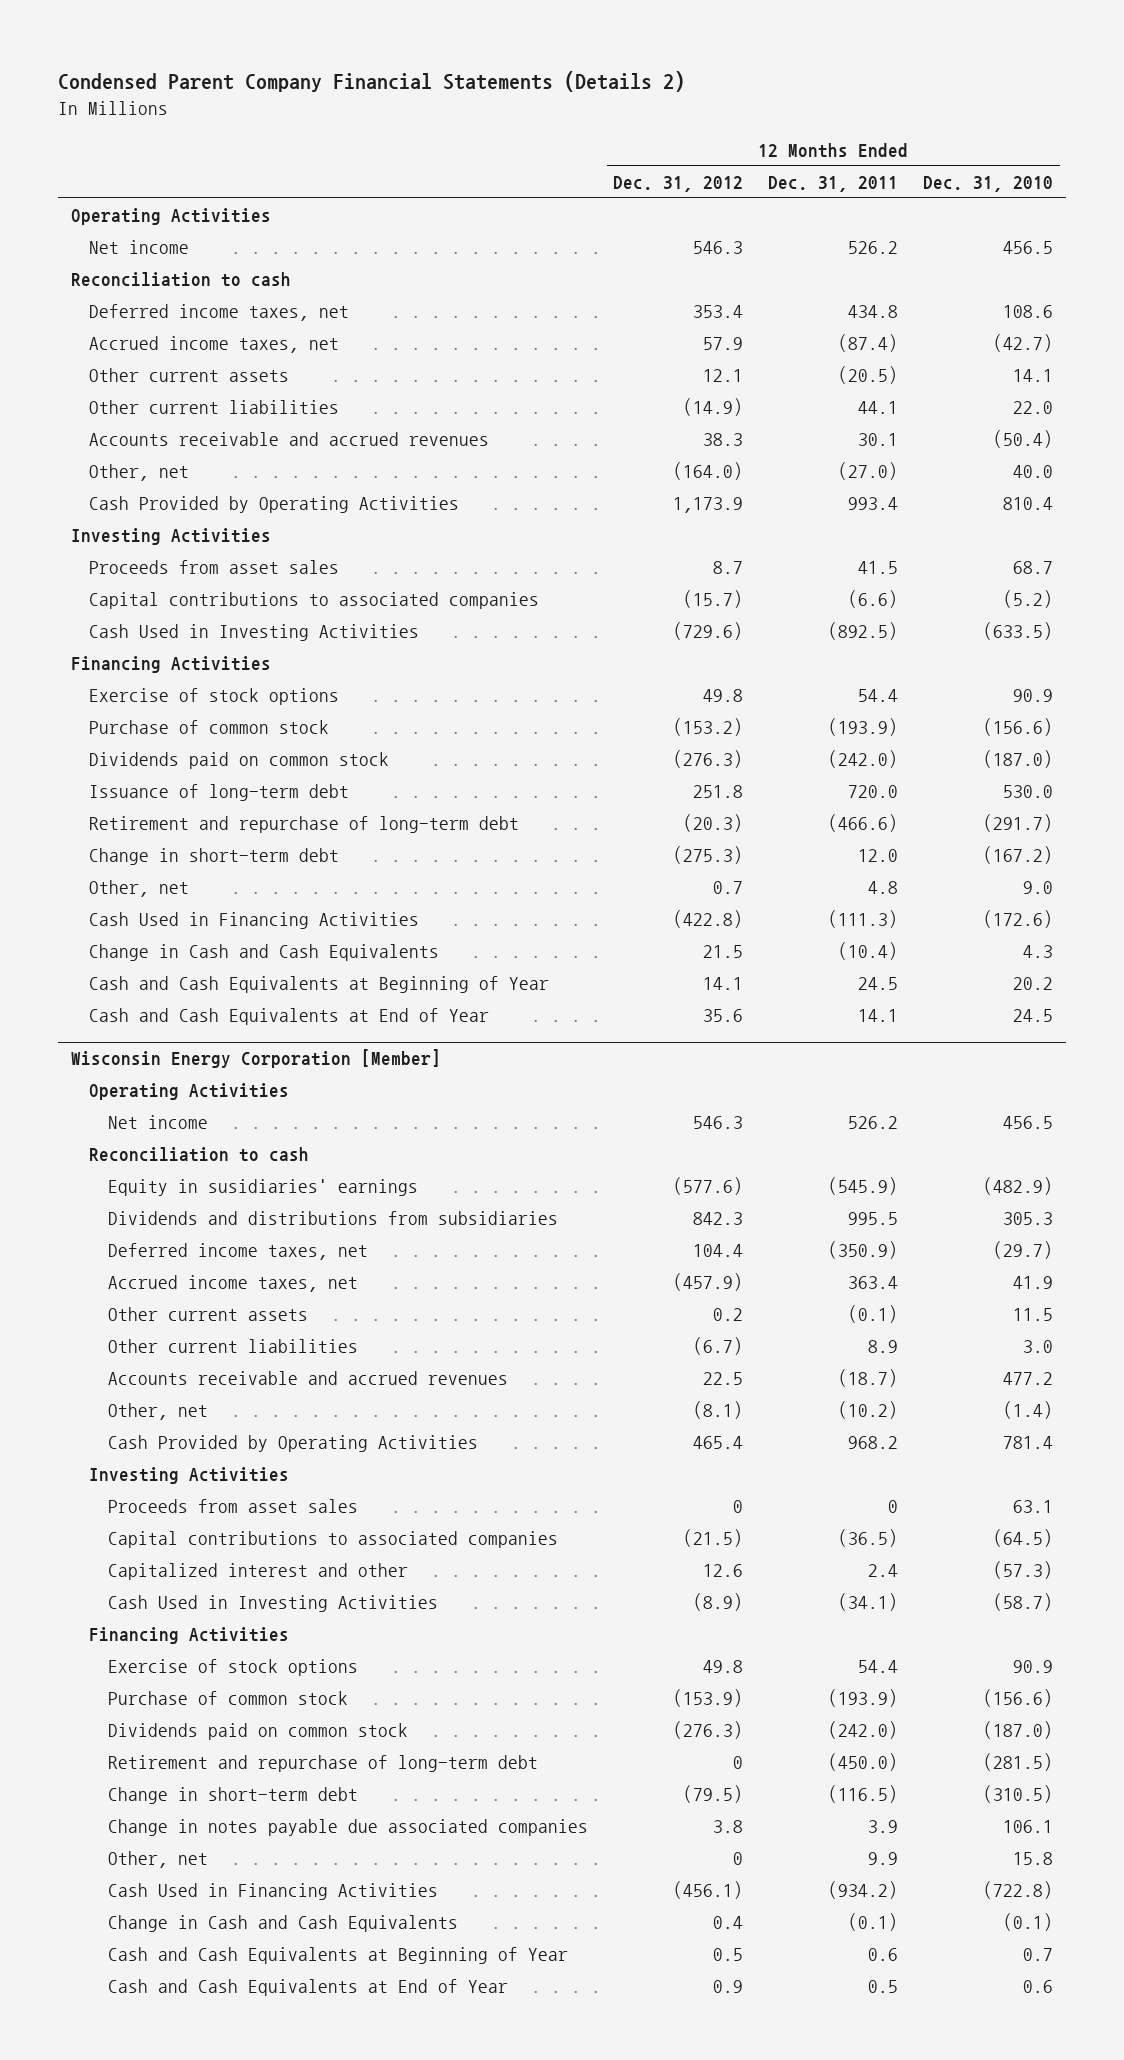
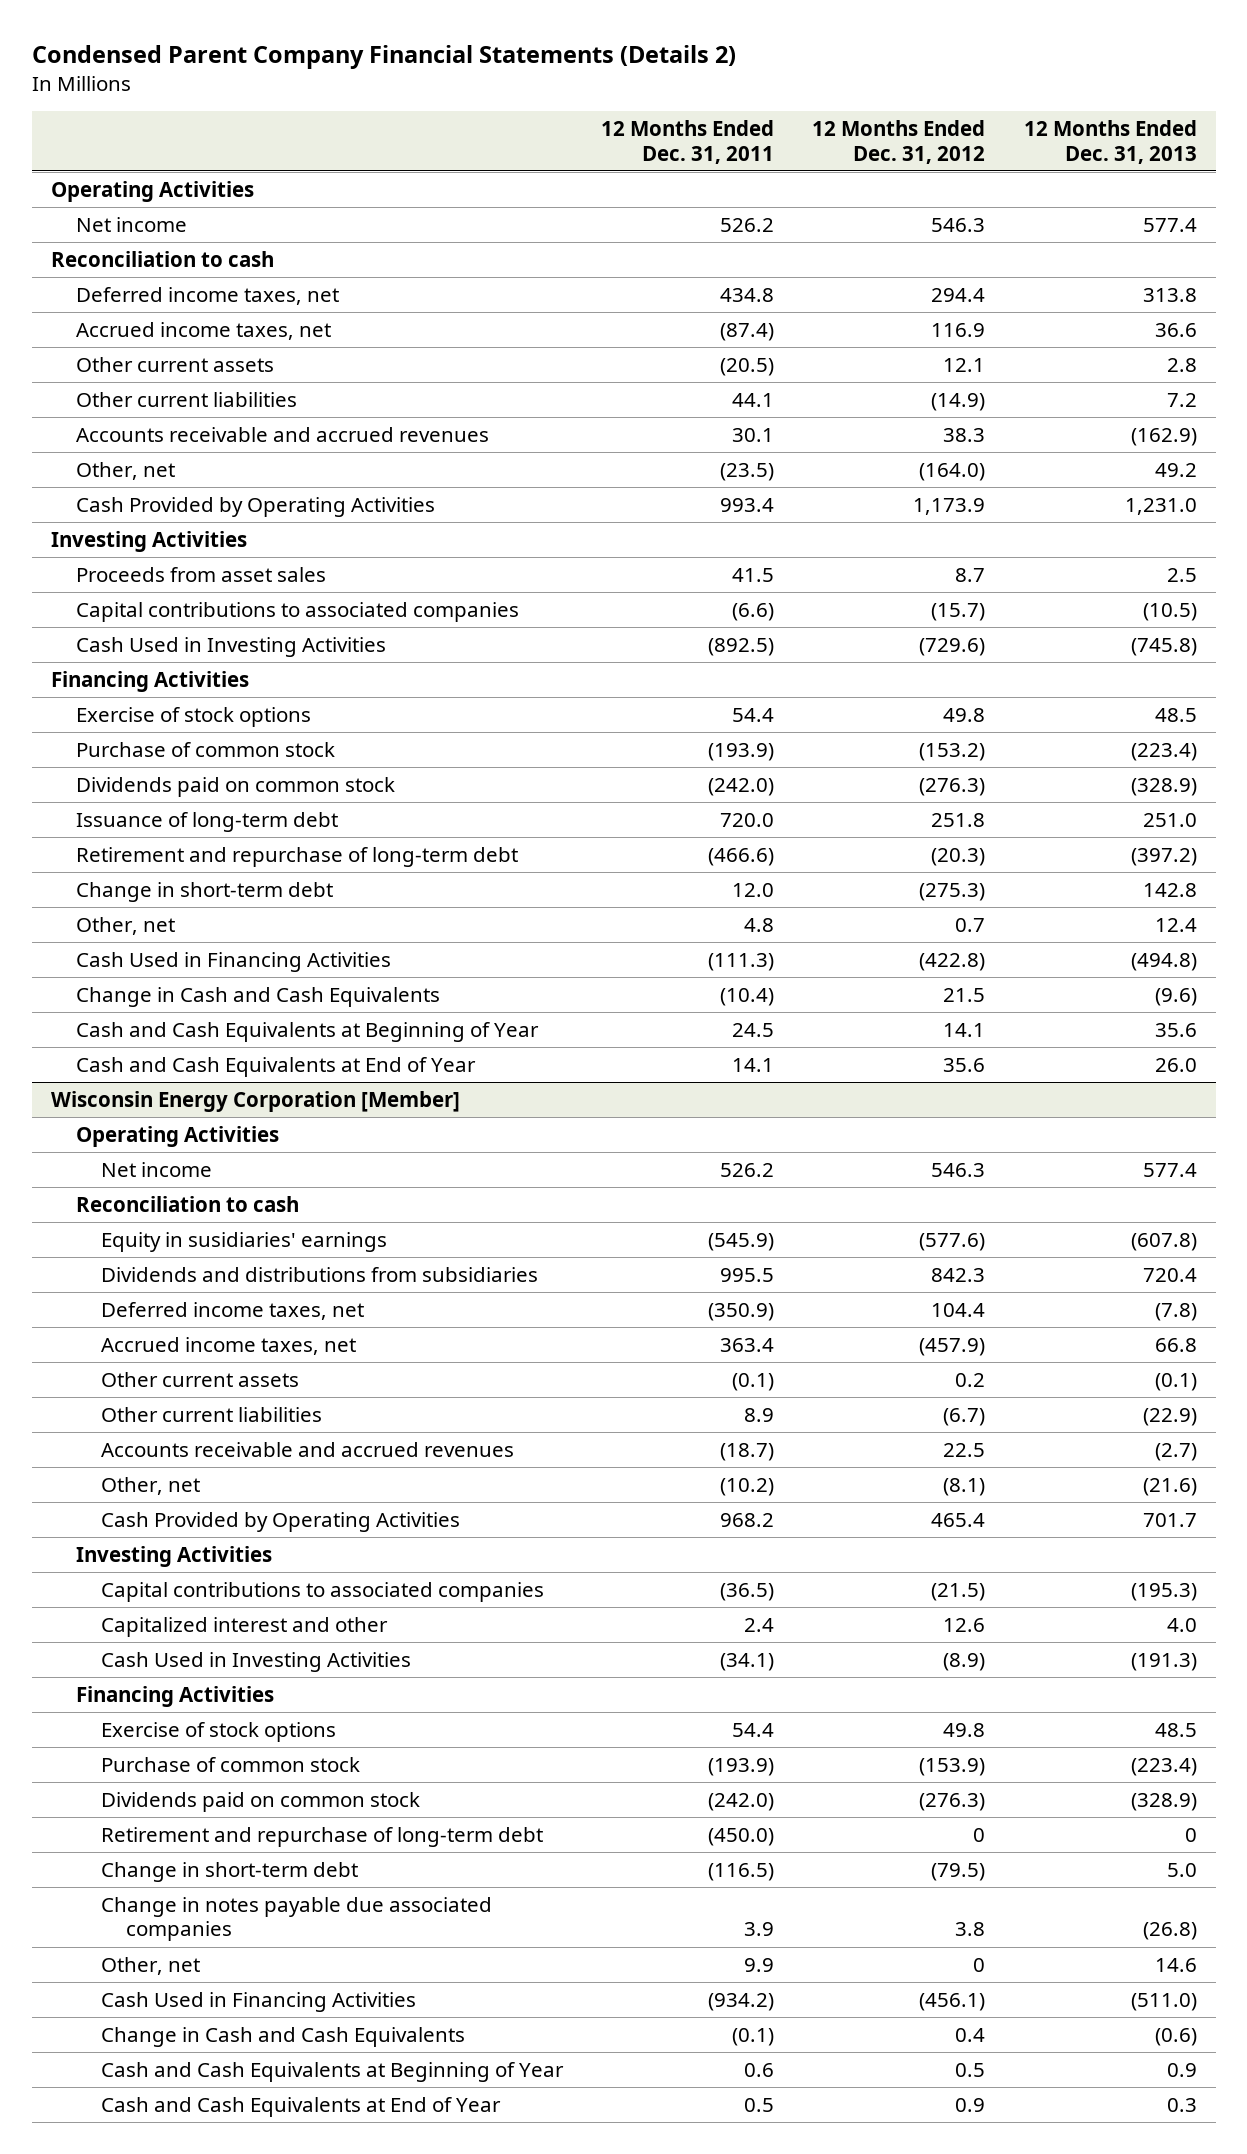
[923,175,1054,192] Dec. 31, 2010 -> none
none -> [1023,120,1197,164] 12 Months Ended Dec. 31, 2013
[693,305,744,319] 353.4 -> [931,287,986,302] 294.4
[703,337,744,351] 57.9 -> [931,322,986,337] 116.9
[838,462,899,481] (27.0) -> [719,462,774,481] (23.5)
[107,1499,358,1514] Proceeds from asset sales -> none

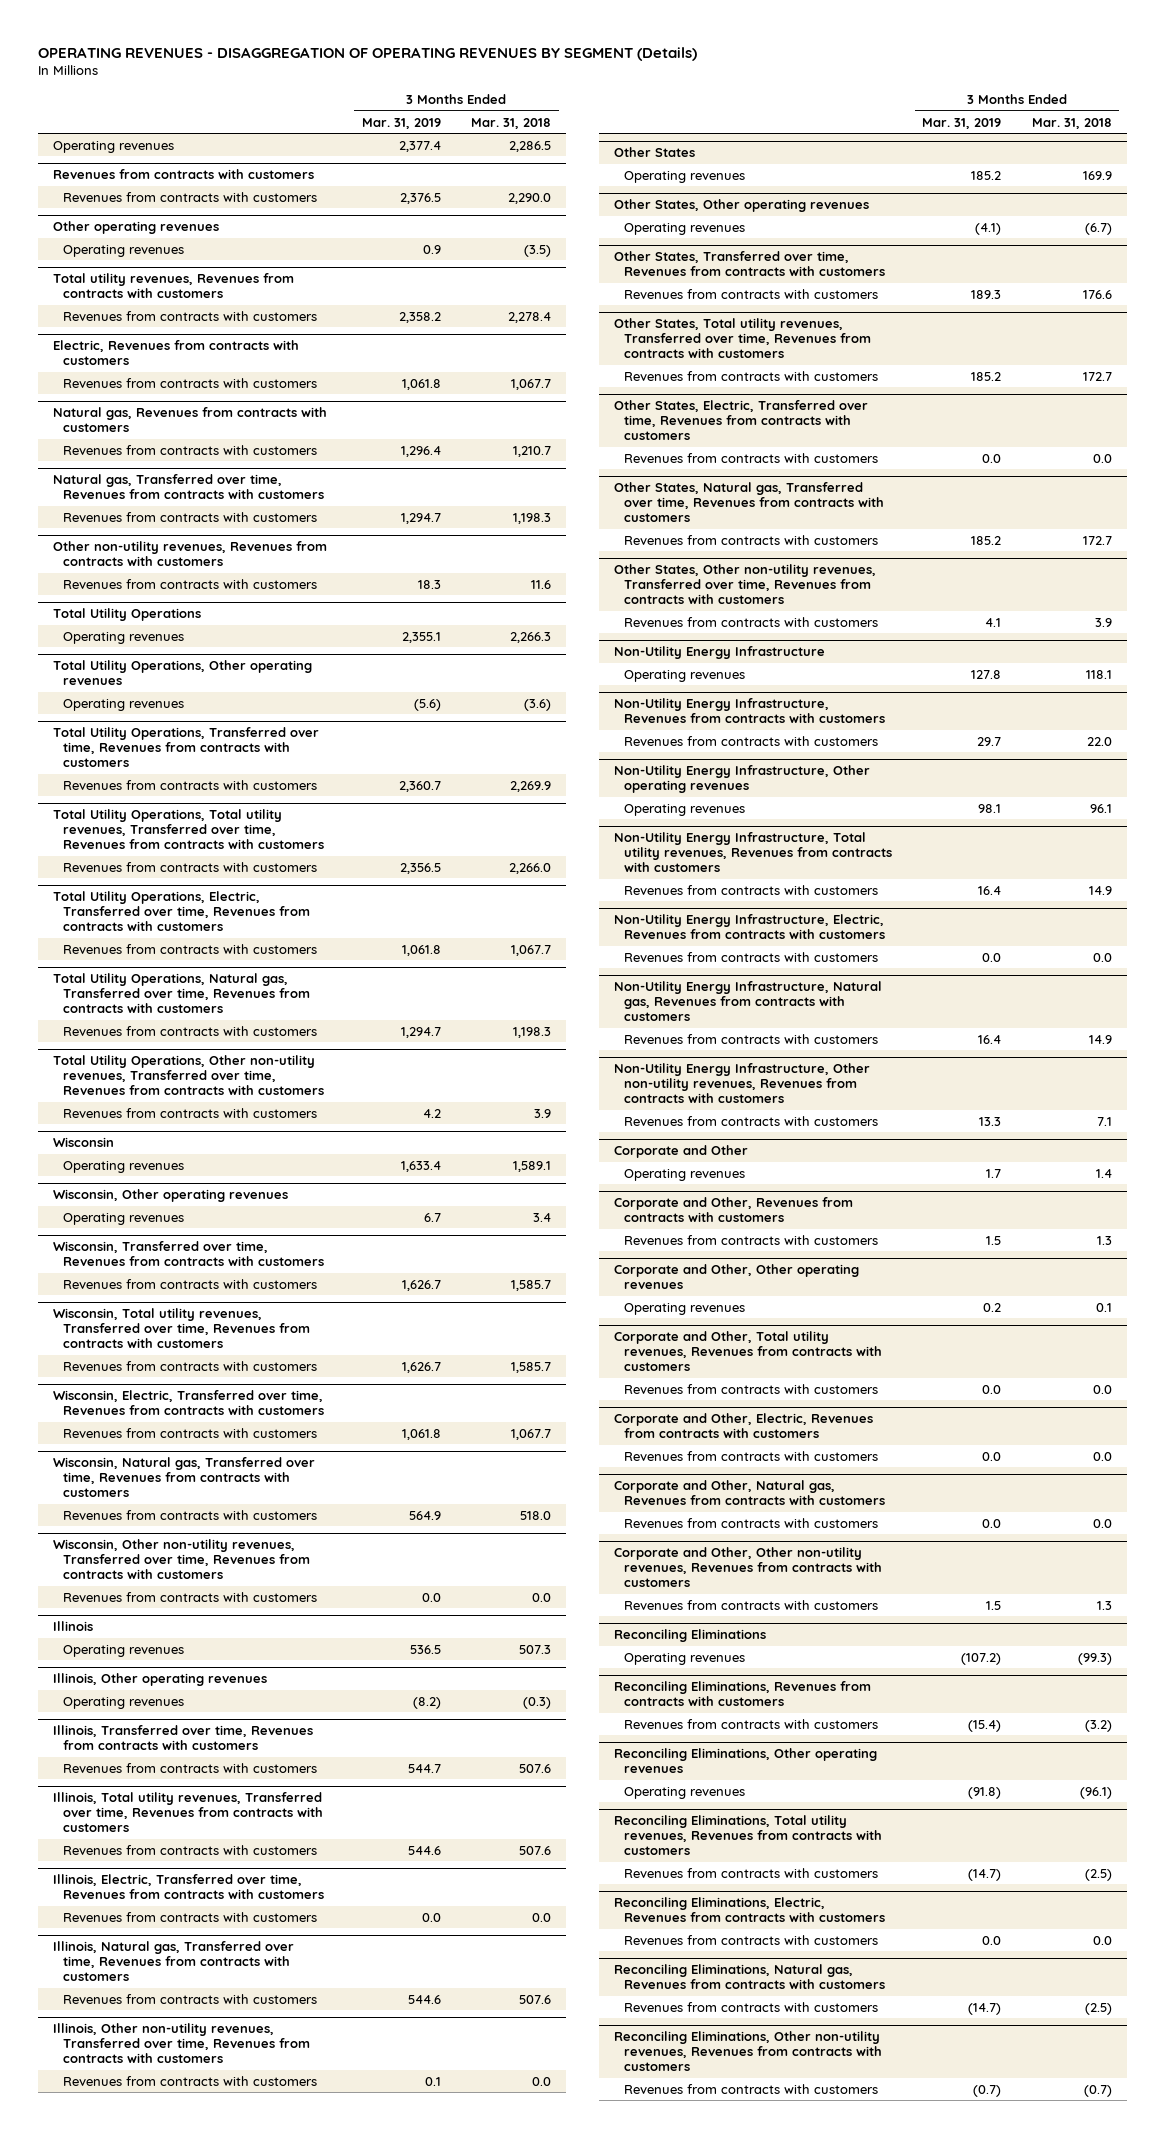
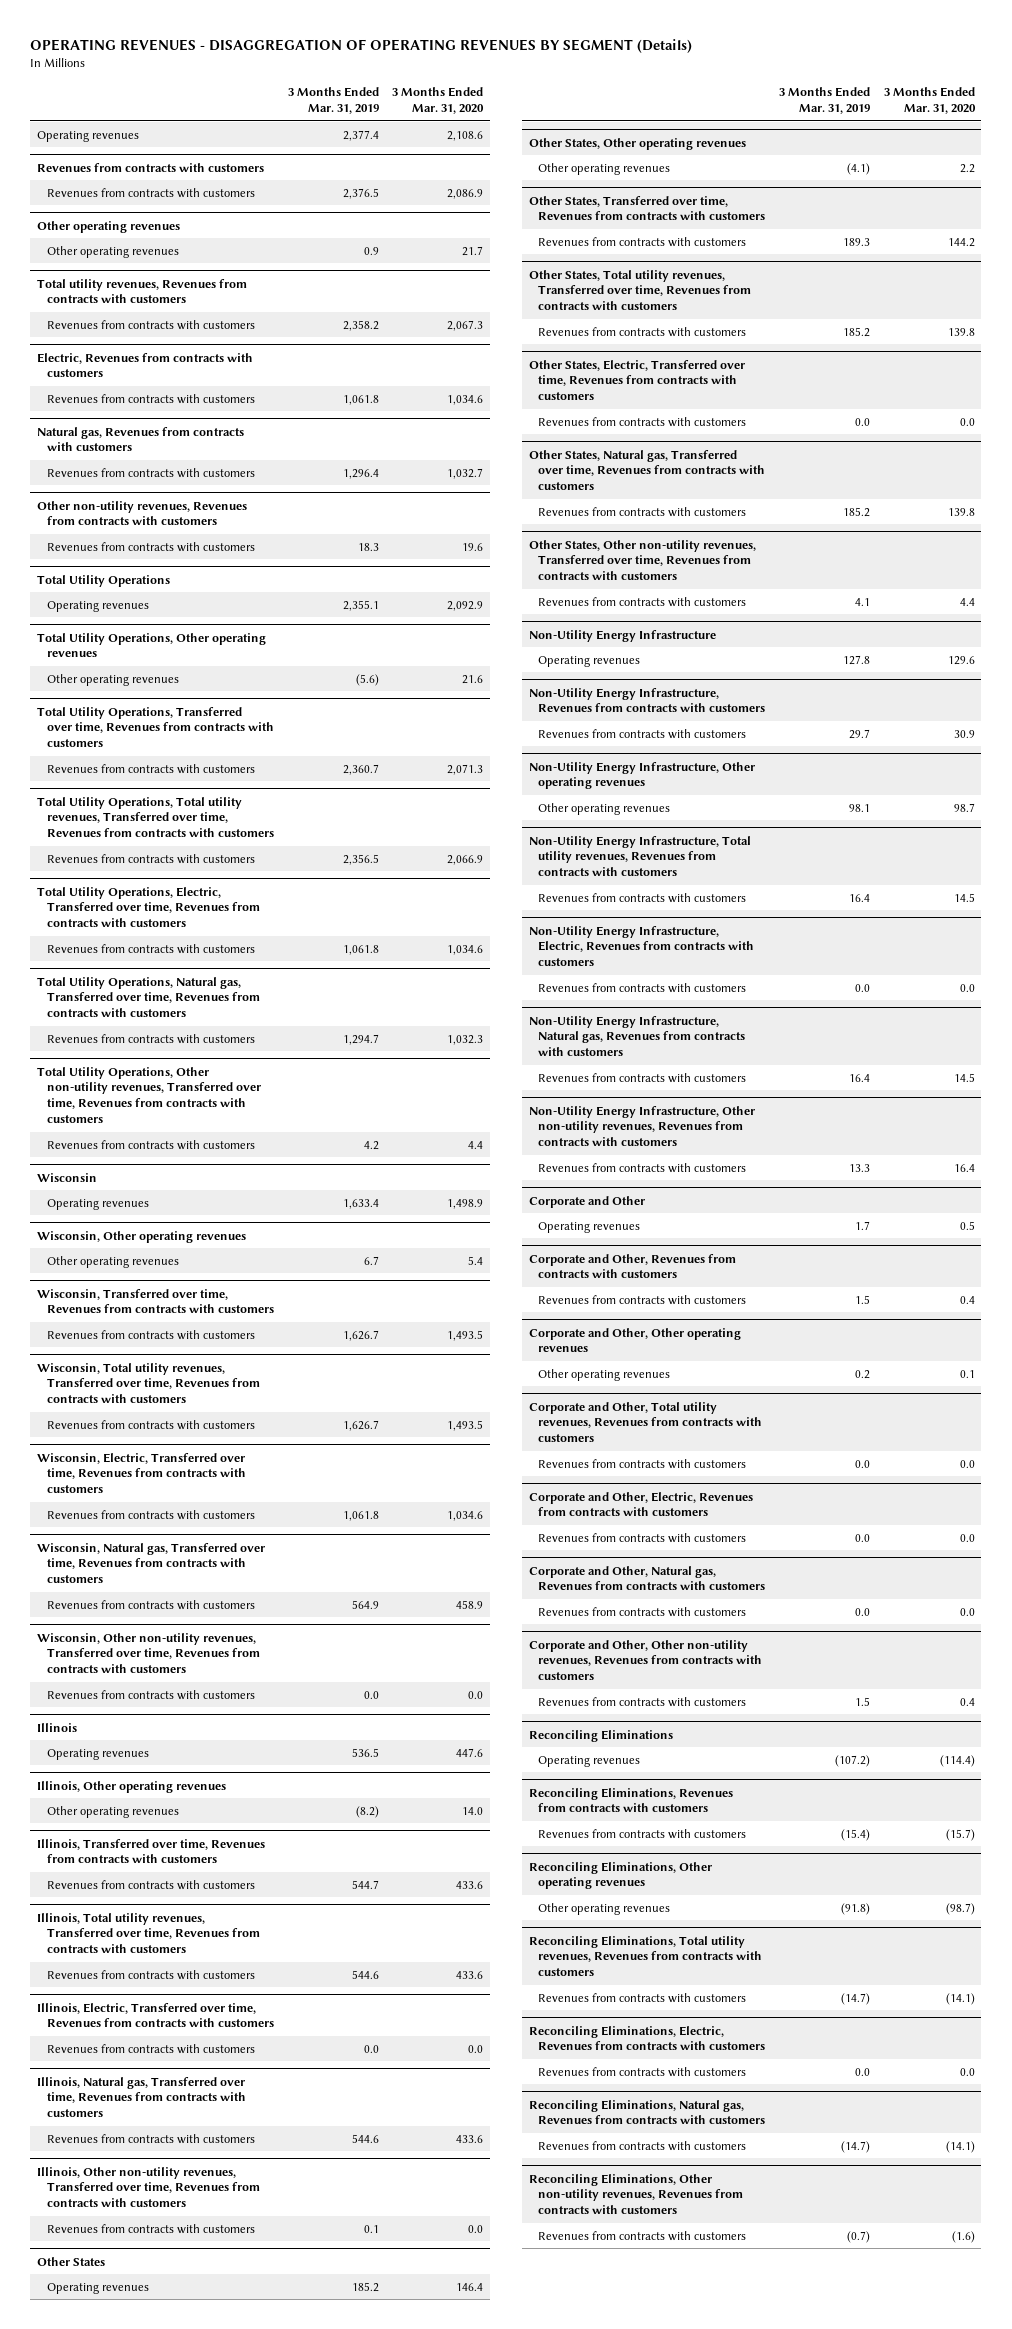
[471,117,552,129] Mar. 31, 2018 -> none
none -> [392,87,485,115] 3 Months Ended Mar. 31, 2020
[63,244,185,257] Operating revenues -> [46,245,179,258] Other operating revenues
[53,474,325,500] Natural gas, Transferred over time, Revenues from contracts with customers -> none
[63,511,318,522] Revenues from contracts with customers -> none
[63,698,185,711] Operating revenues -> [46,673,179,686] Other operating revenues
[63,1212,185,1225] Operating revenues -> [46,1255,179,1268] Other operating revenues
[63,1696,185,1709] Operating revenues -> [46,1805,179,1818] Other operating revenues
[623,222,745,235] Operating revenues -> [538,162,671,175] Other operating revenues
[623,803,745,816] Operating revenues -> [538,802,671,815] Other operating revenues
[623,1302,745,1315] Operating revenues -> [538,1368,671,1381] Other operating revenues
[623,1786,745,1799] Operating revenues -> [538,1902,671,1915] Other operating revenues

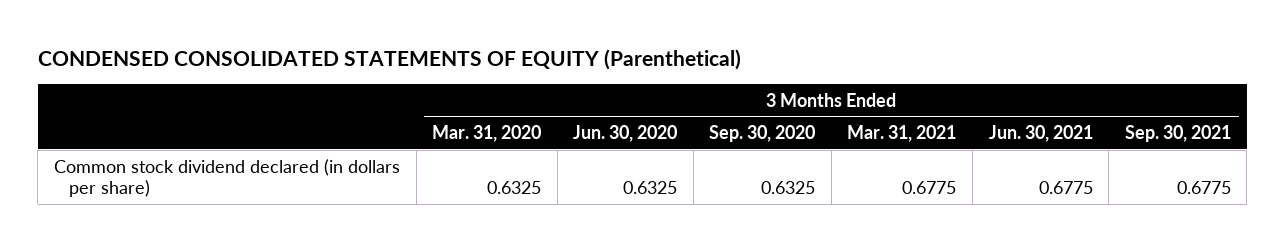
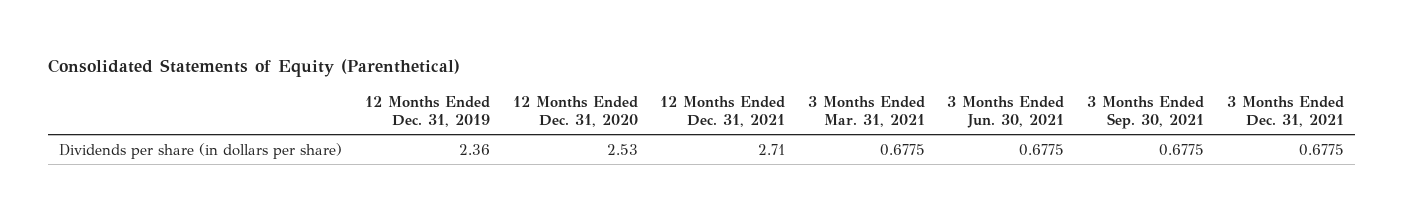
[37,49,741,71] CONDENSED CONSOLIDATED STATEMENTS OF EQUITY (Parenthetical) -> [48,58,461,77] Consolidated Statements of Equity (Parenthetical)
[432,125,542,143] Mar. 31, 2020 -> none
[573,125,678,143] Jun. 30, 2020 -> none
[709,125,816,143] Sep. 30, 2020 -> none
none -> [364,95,490,127] 12 Months Ended Dec. 31, 2019
none -> [512,95,638,127] 12 Months Ended Dec. 31, 2020
none -> [660,95,786,127] 12 Months Ended Dec. 31, 2021
none -> [1226,95,1344,127] 3 Months Ended Dec. 31, 2021
[53,158,400,198] Common stock dividend declared (in dollars per share) -> [59,142,343,159] Dividends per share (in dollars per share)

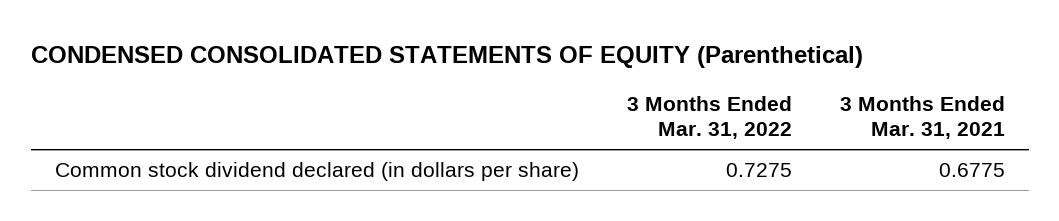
[48,58,461,77] Consolidated Statements of Equity (Parenthetical) -> [30,45,863,68] CONDENSED CONSOLIDATED STATEMENTS OF EQUITY (Parenthetical)
[364,95,490,127] 12 Months Ended Dec. 31, 2019 -> none
[512,95,638,127] 12 Months Ended Dec. 31, 2020 -> none
[660,95,786,127] 12 Months Ended Dec. 31, 2021 -> none
[947,95,1065,128] 3 Months Ended Jun. 30, 2021 -> none
[1087,95,1205,129] 3 Months Ended Sep. 30, 2021 -> none
[1226,95,1344,127] 3 Months Ended Dec. 31, 2021 -> none
none -> [626,96,792,140] 3 Months Ended Mar. 31, 2022
[59,142,343,159] Dividends per share (in dollars per share) -> [54,162,579,182] Common stock dividend declared (in dollars per share)

